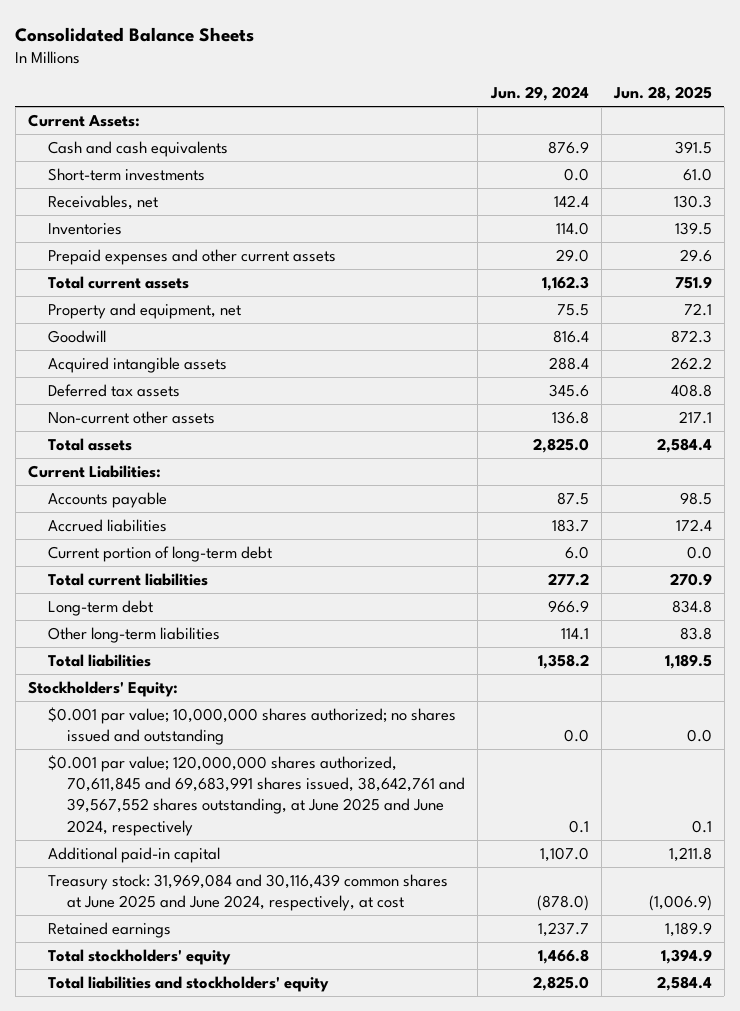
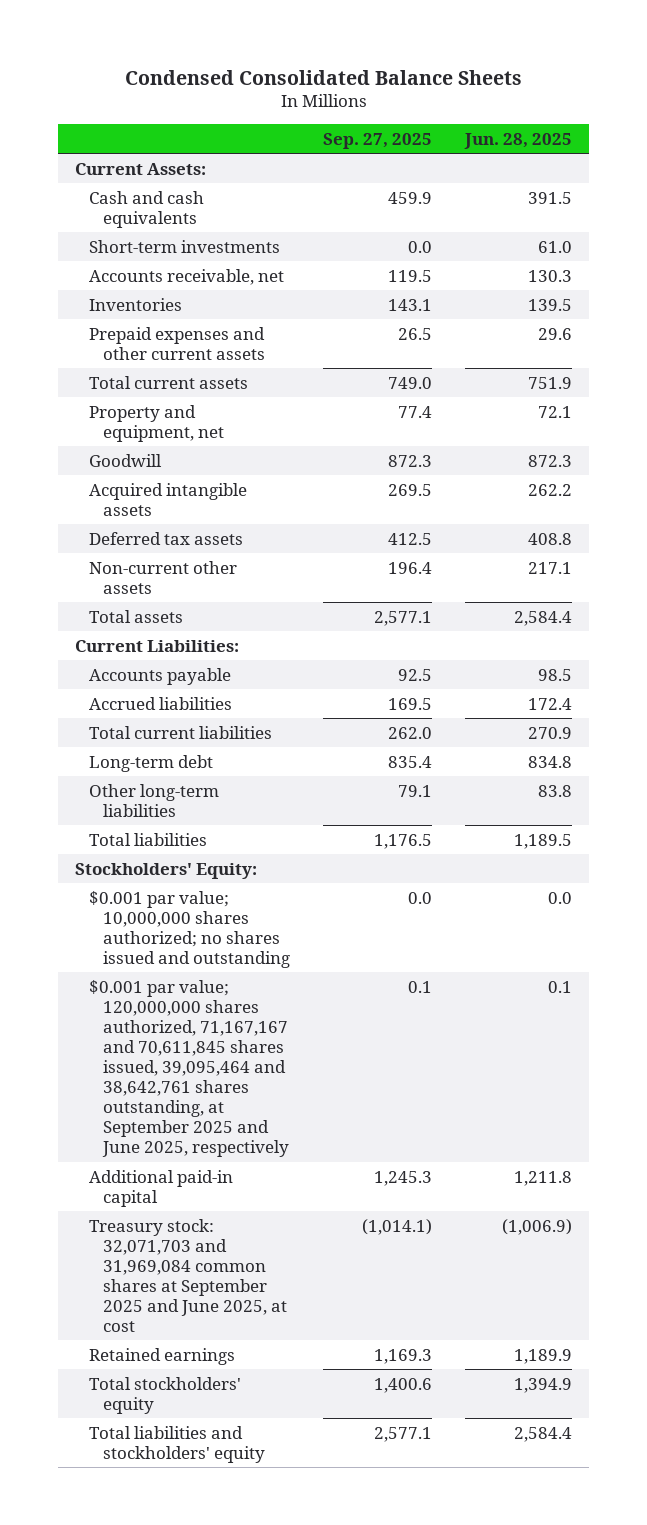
[15,26,255,42] Consolidated Balance Sheets -> [124,69,522,85] Condensed Consolidated Balance Sheets
[489,86,589,102] Jun. 29, 2024 -> none
none -> [323,132,433,149] Sep. 27, 2025
[47,194,158,210] Receivables, net -> [88,268,284,285] Accounts receivable, net
[47,545,272,562] Current portion of long-term debt -> none
[47,754,466,836] $0.001 par value; 120,000,000 shares authorized, 70,611,845 and 69,683,991 shares issued, 38,642,761 and 39,567,552 shares outstanding, at June 2025 and June 2024, respectively -> [88,979,289,1158] $0.001 par value; 120,000,000 shares authorized, 71,167,167 and 70,611,845 shares issued, 39,095,464 and 38,642,761 shares outstanding, at September 2025 and June 2025, respectively
[47,873,448,912] Treasury stock: 31,969,084 and 30,116,439 common shares at June 2025 and June 2024, respectively, at cost -> [88,1218,287,1332] Treasury stock: 32,071,703 and 31,969,084 common shares at September 2025 and June 2025, at cost

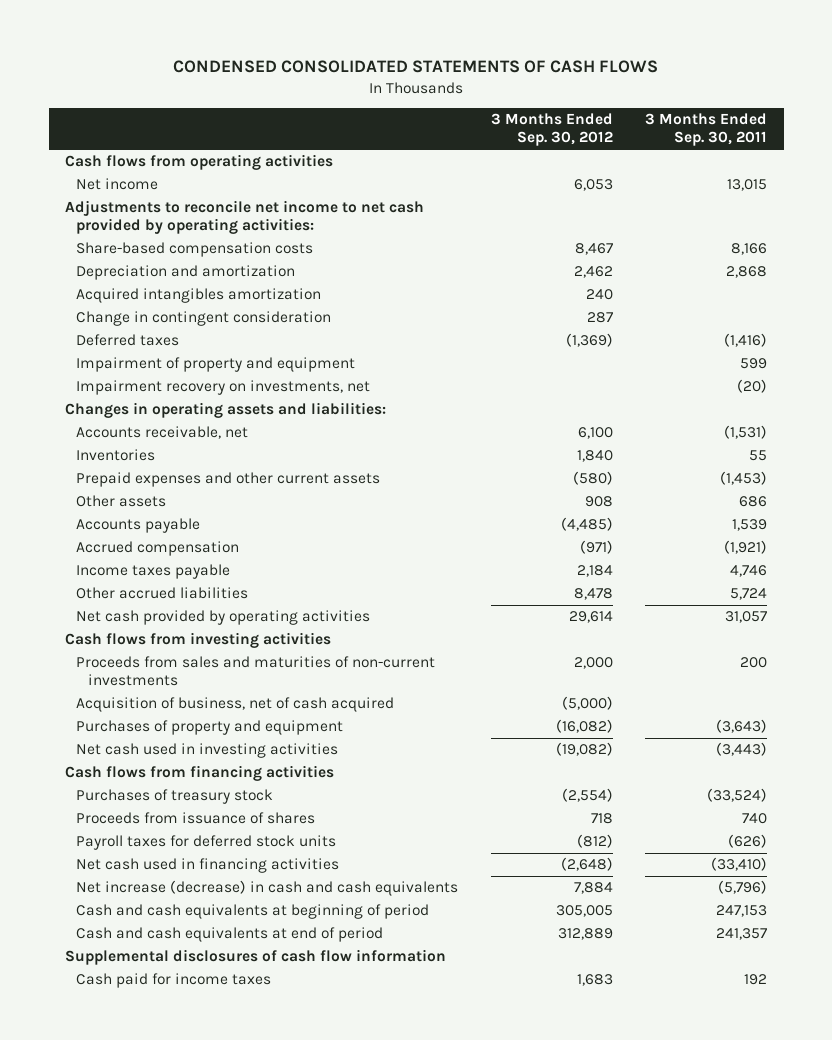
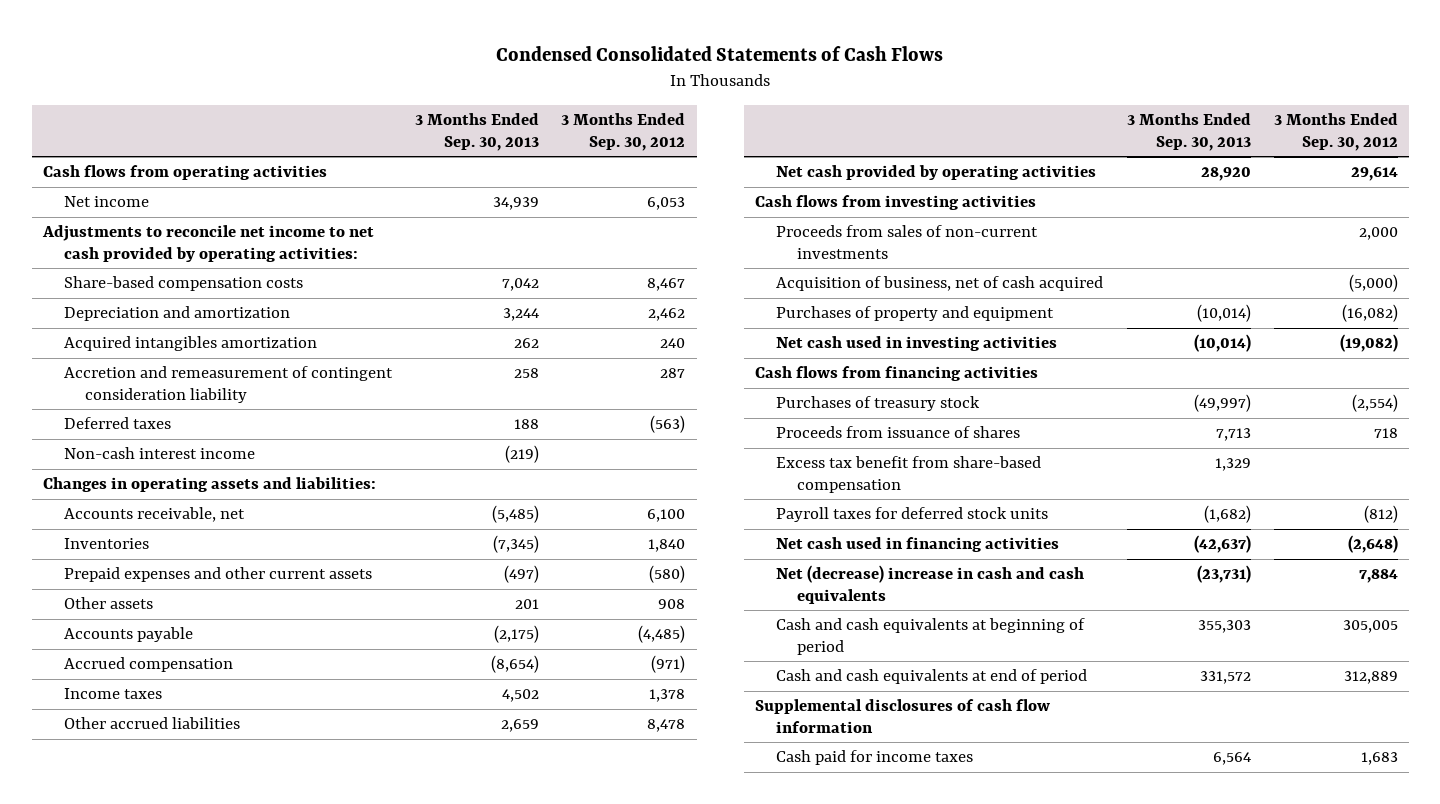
[173,60,659,74] CONDENSED CONSOLIDATED STATEMENTS OF CASH FLOWS -> [496,45,944,61] Condensed Consolidated Statements of Cash Flows
[645,113,768,147] 3 Months Ended Sep. 30, 2011 -> none
none -> [414,113,539,152] 3 Months Ended Sep. 30, 2013
[76,357,356,373] Impairment of property and equipment -> none
[76,380,371,396] Impairment recovery on investments, net -> none
[76,311,332,327] Change in contingent consideration -> [64,366,394,403] Accretion and remeasurement of contingent consideration liability
[565,333,613,348] (1,369) -> [650,415,686,434] (563)
none -> [64,447,256,460] Non-cash interest income
[76,564,231,580] Income taxes payable -> [64,688,163,700] Income taxes
[576,565,613,578] 2,184 -> [649,689,686,703] 1,378
[76,656,436,687] Proceeds from sales and maturities of non-current investments -> [776,225,1039,259] Proceeds from sales of non-current investments
none -> [776,456,1042,493] Excess tax benefit from share-based compensation
[76,880,459,897] Net increase (decrease) in cash and cash equivalents -> [776,565,1085,604] Net (decrease) increase in cash and cash equivalents

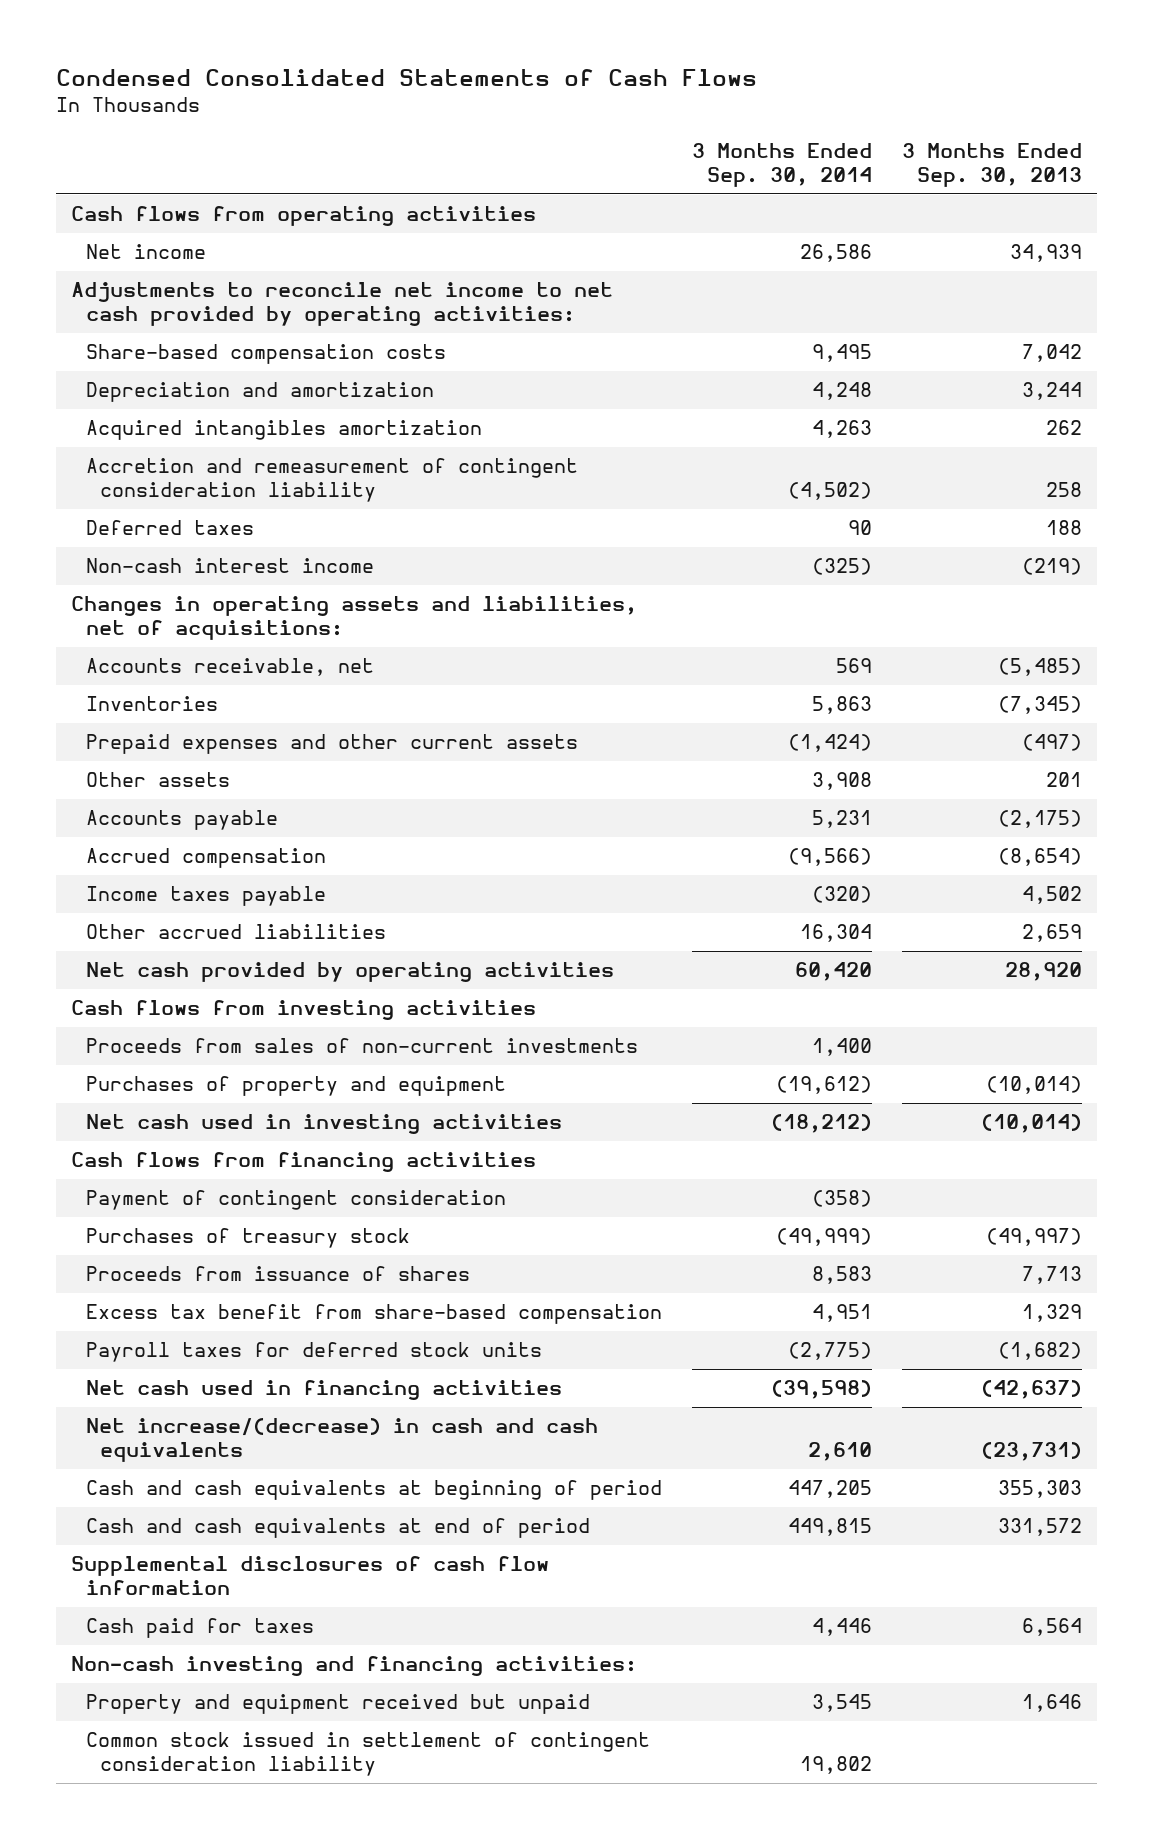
[561,113,686,152] 3 Months Ended Sep. 30, 2012 -> none
none -> [691,142,872,188] 3 Months Ended Sep. 30, 2014
[42,477,376,493] Changes in operating assets and liabilities: -> [71,596,638,641] Changes in operating assets and liabilities, net of acquisitions:
[64,688,163,700] Income taxes -> [85,886,326,907] Income taxes payable
[776,276,1104,292] Acquisition of business, net of cash acquired -> none
none -> [85,1190,506,1211] Payment of contingent consideration
[776,565,1085,604] Net (decrease) increase in cash and cash equivalents -> [85,1418,598,1463] Net increase/(decrease) in cash and cash equivalents
[776,750,974,766] Cash paid for income taxes -> [85,1618,314,1639] Cash paid for taxes
none -> [71,1656,638,1677] Non-cash investing and financing activities:
none -> [85,1694,590,1715] Property and equipment received but unpaid
none -> [85,1732,650,1777] Common stock issued in settlement of contingent consideration liability

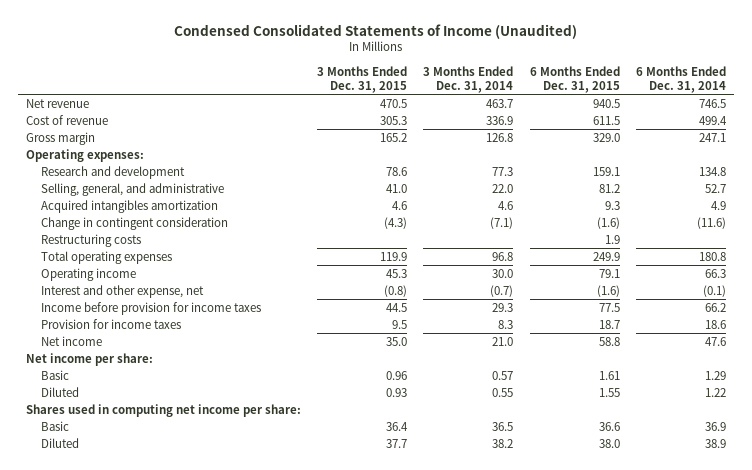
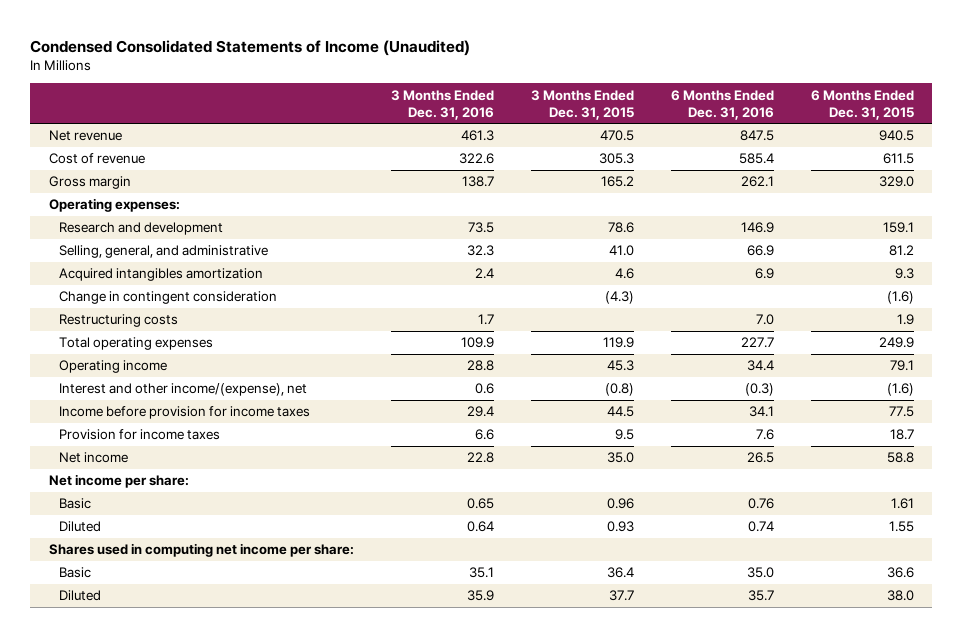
[423,65,514,93] 3 Months Ended Dec. 31, 2014 -> none
[635,65,726,93] 6 Months Ended Dec. 31, 2014 -> none
none -> [390,89,494,120] 3 Months Ended Dec. 31, 2016
none -> [670,89,774,120] 6 Months Ended Dec. 31, 2016
[41,284,205,298] Interest and other expense, net -> [58,383,307,397] Interest and other income/(expense), net

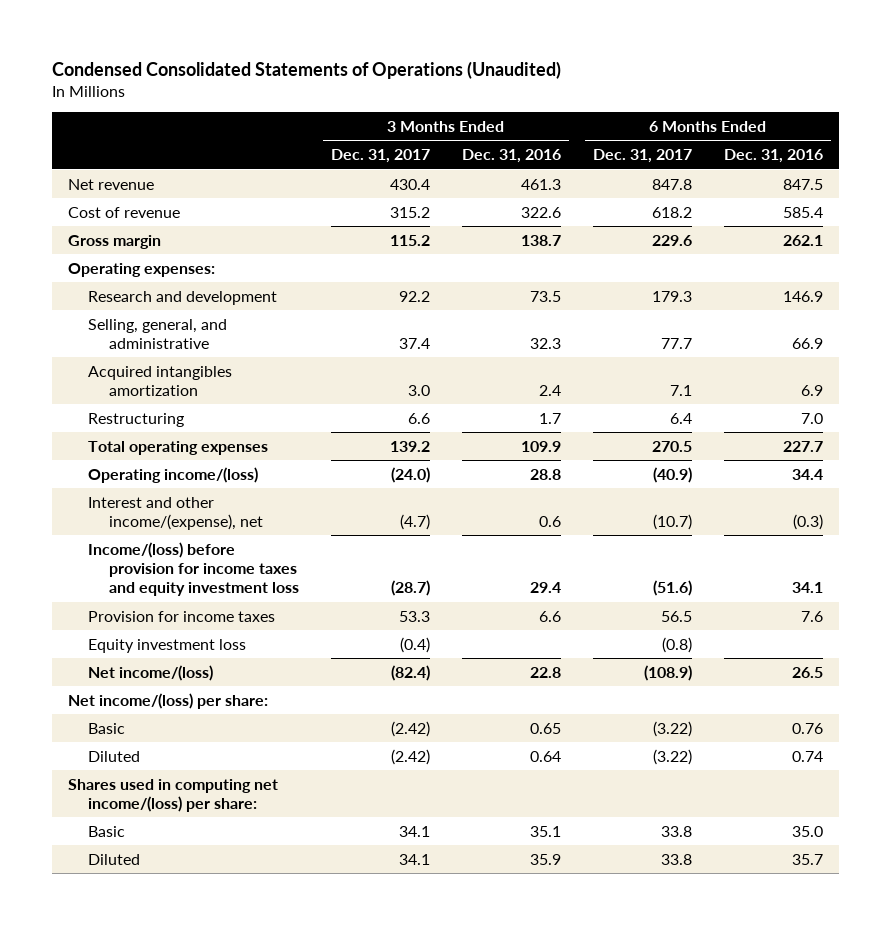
[30,39,471,56] Condensed Consolidated Statements of Income (Unaudited) -> [51,60,561,79] Condensed Consolidated Statements of Operations (Unaudited)
[530,89,634,120] 3 Months Ended Dec. 31, 2015 -> none
[810,89,914,120] 6 Months Ended Dec. 31, 2015 -> none
none -> [330,149,430,164] Dec. 31, 2017
none -> [593,149,693,164] Dec. 31, 2017
[58,291,277,305] Change in contingent consideration -> none
[58,314,178,328] Restructuring costs -> [88,412,185,427] Restructuring
[58,360,167,374] Operating income -> [88,466,259,483] Operating income/(loss)
[58,406,310,420] Income before provision for income taxes -> [88,541,299,597] Income/(loss) before provision for income taxes and equity investment loss
none -> [88,638,247,653] Equity investment loss
[58,452,128,464] Net income -> [88,664,214,681] Net income/(loss)
[48,474,189,489] Net income per share: -> [67,692,268,709] Net income/(loss) per share:
[48,543,354,558] Shares used in computing net income per share: -> [67,778,278,812] Shares used in computing net income/(loss) per share:

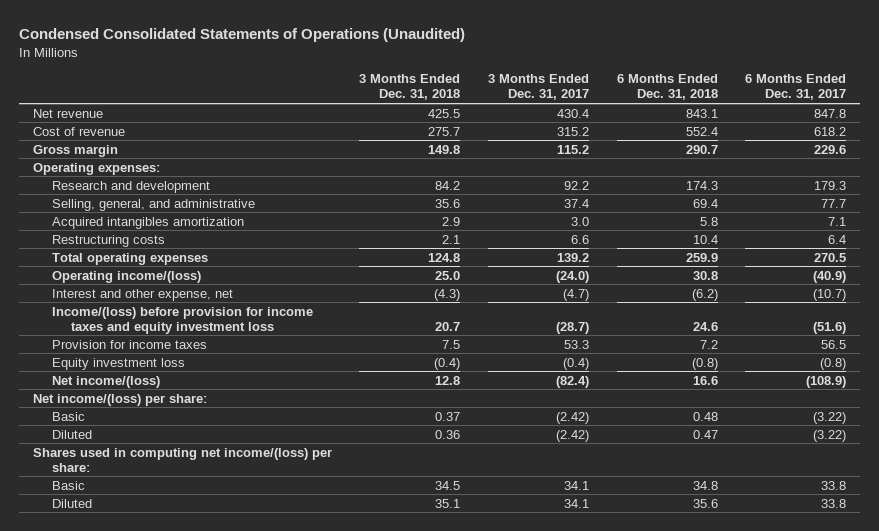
[461,149,561,164] Dec. 31, 2016 -> none
[724,149,824,164] Dec. 31, 2016 -> none
none -> [359,74,461,101] 3 Months Ended Dec. 31, 2018
none -> [616,74,718,101] 6 Months Ended Dec. 31, 2018
[88,412,185,427] Restructuring -> [51,234,165,247] Restructuring costs
[88,496,263,530] Interest and other income/(expense), net -> [51,288,233,301] Interest and other expense, net

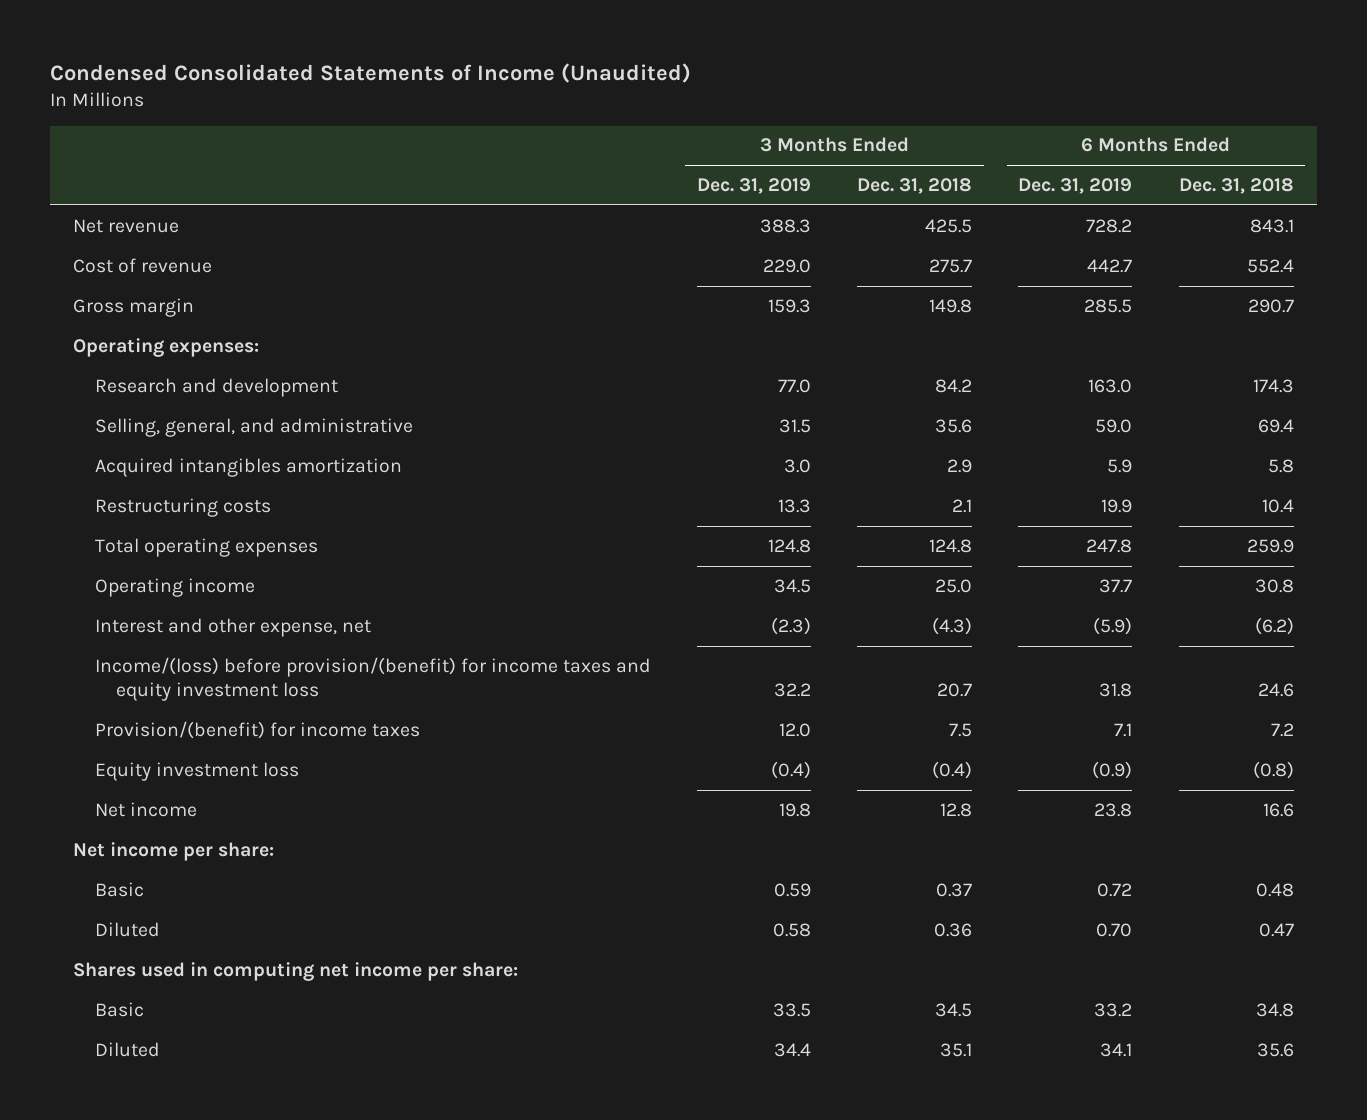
[19,28,466,43] Condensed Consolidated Statements of Operations (Unaudited) -> [50,63,692,84] Condensed Consolidated Statements of Income (Unaudited)
[488,74,590,101] 3 Months Ended Dec. 31, 2017 -> none
[745,74,847,101] 6 Months Ended Dec. 31, 2017 -> none
none -> [696,177,811,194] Dec. 31, 2019
none -> [1018,177,1133,194] Dec. 31, 2019
[51,270,201,283] Operating income/(loss) -> [94,577,255,597] Operating income
[51,306,313,334] Income/(loss) before provision for income taxes and equity investment loss -> [94,656,651,702] Income/(loss) before provision/(benefit) for income taxes and equity investment loss
[51,339,207,349] Provision for income taxes -> [94,720,420,739] Provision/(benefit) for income taxes
[51,375,160,388] Net income/(loss) -> [94,801,197,817] Net income
[32,393,207,406] Net income/(loss) per share: -> [73,841,275,861] Net income per share:
[32,447,332,472] Shares used in computing net income/(loss) per share: -> [73,961,519,981] Shares used in computing net income per share:

